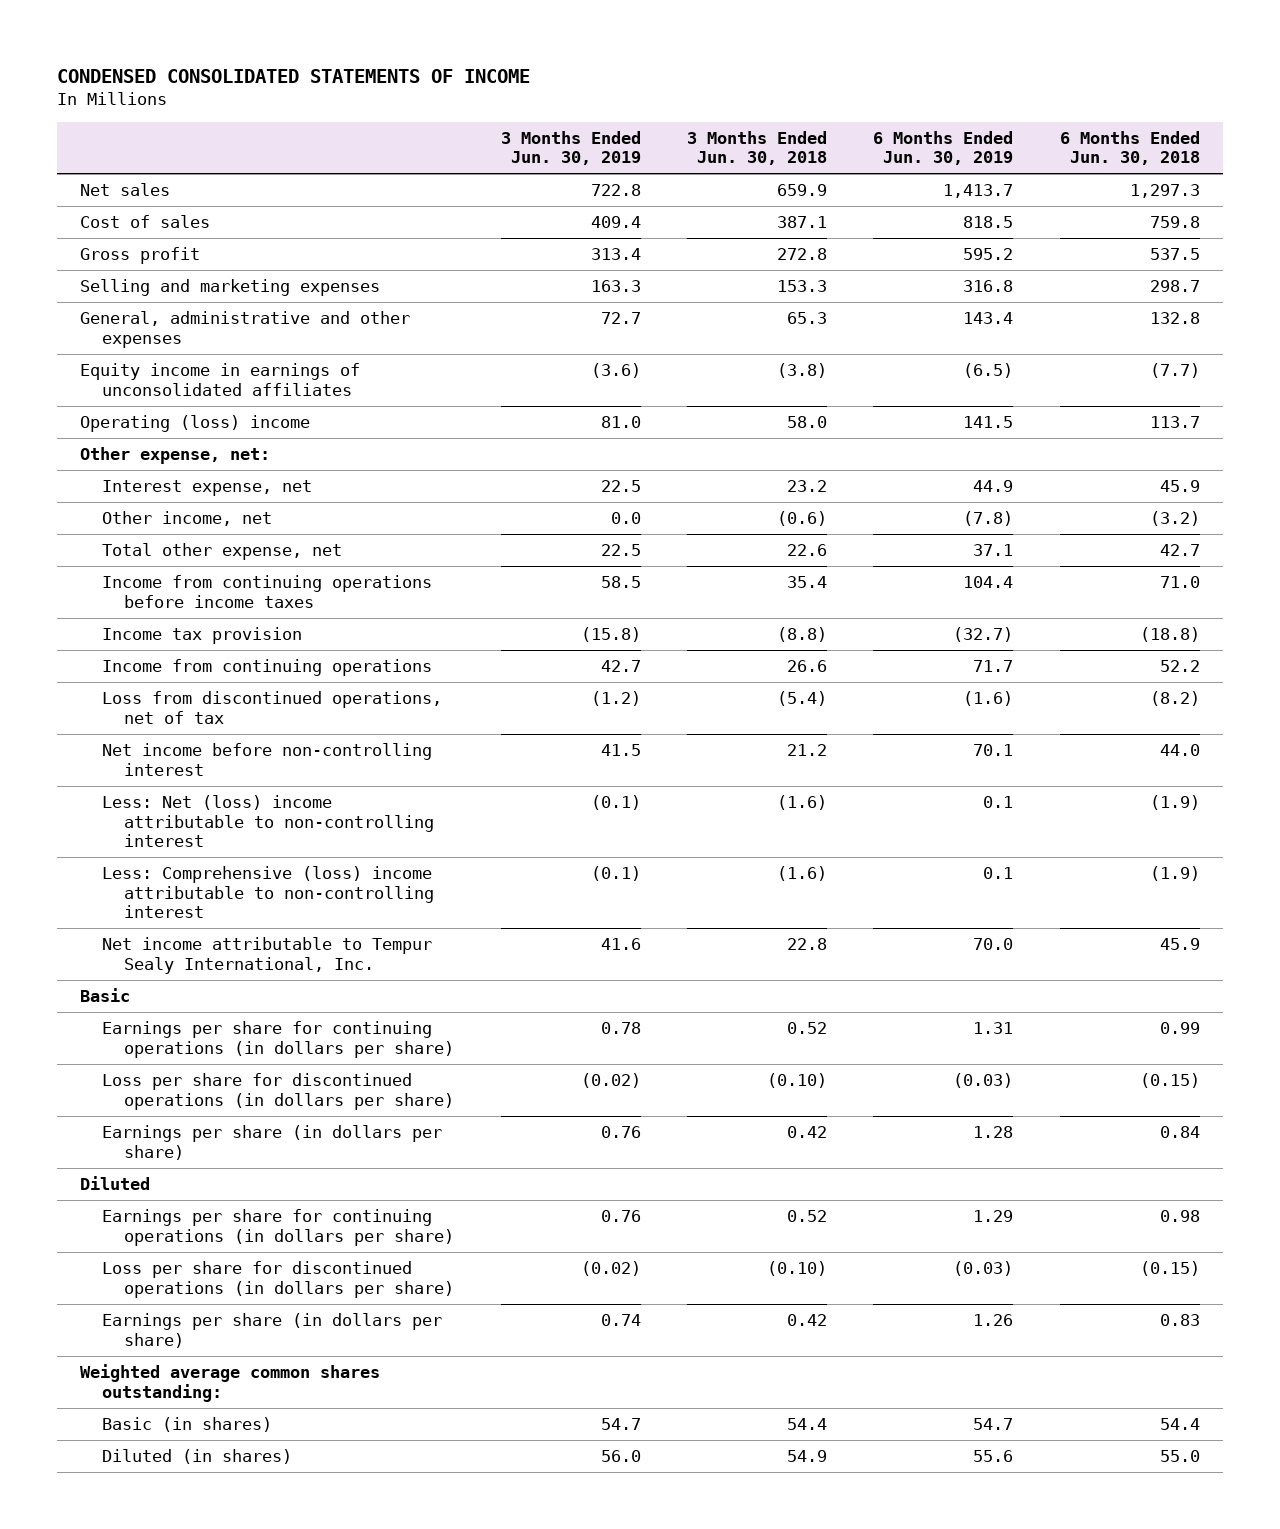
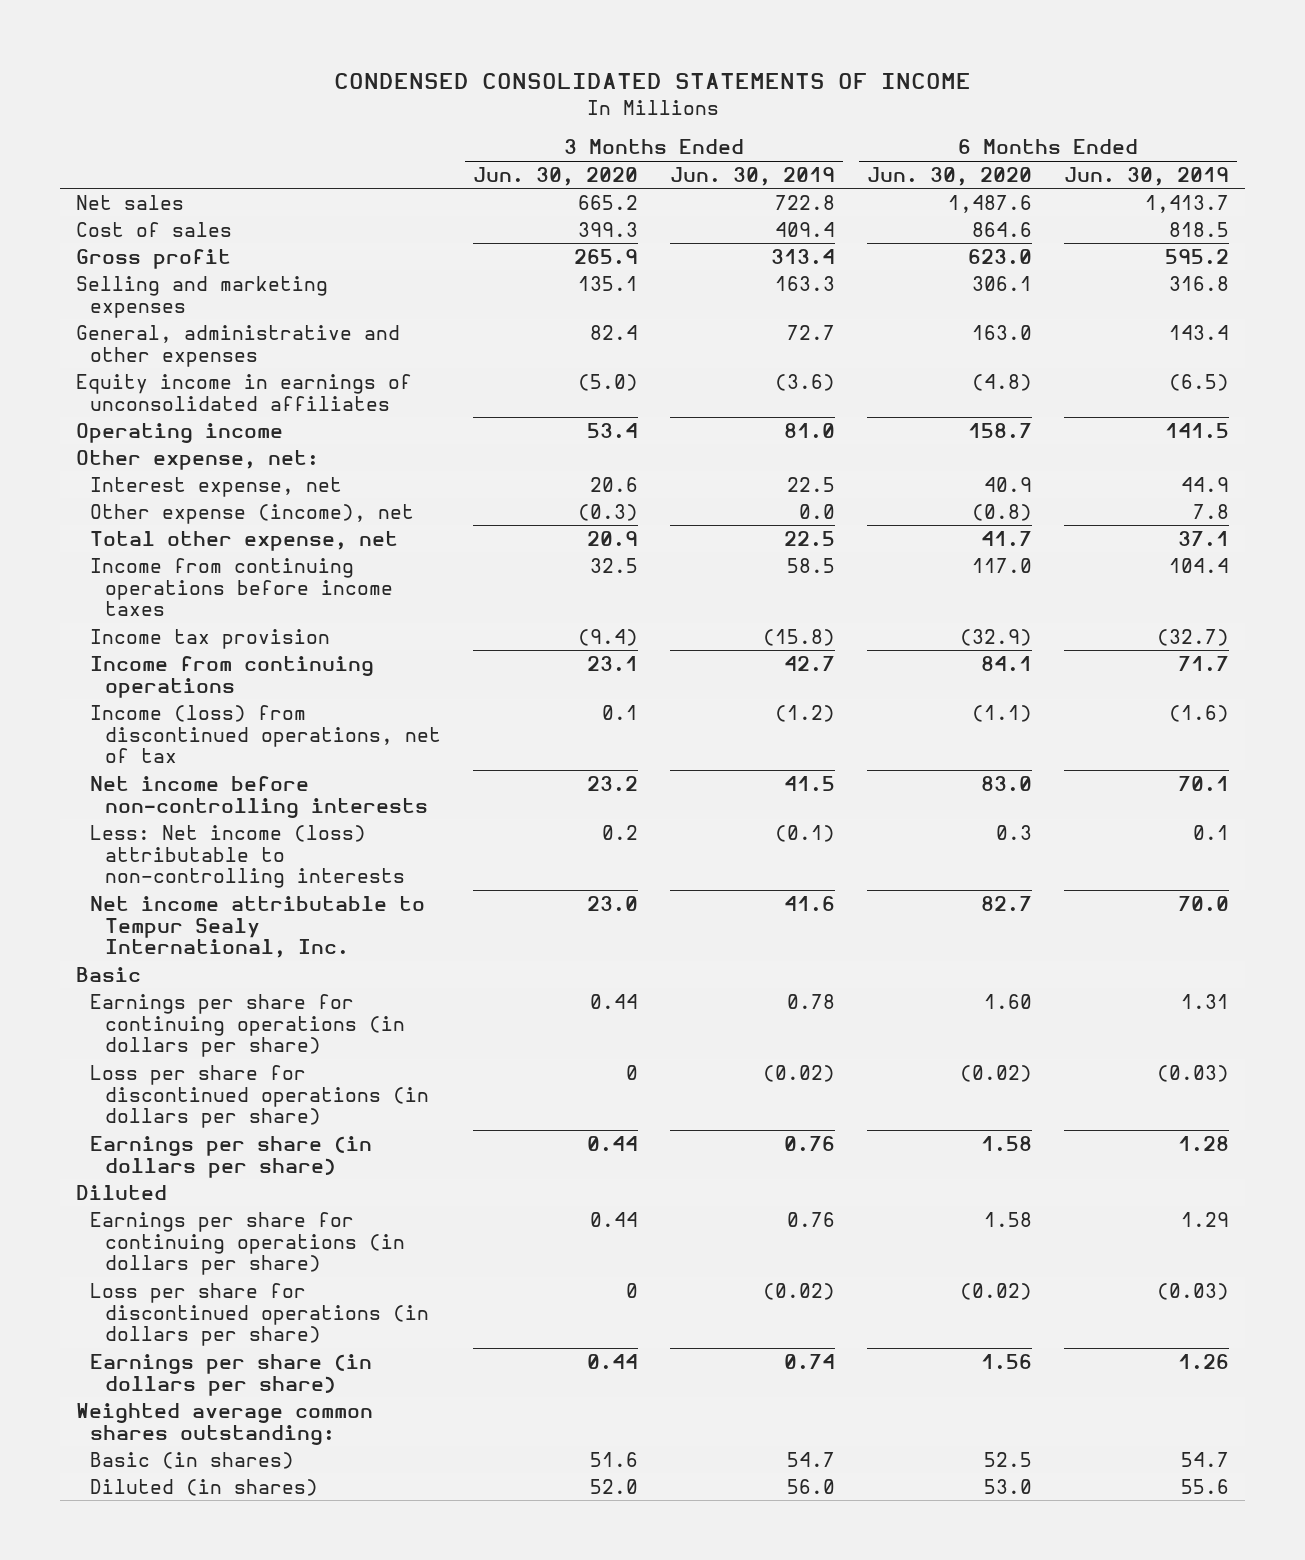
[687,130,828,166] 3 Months Ended Jun. 30, 2018 -> none
[1059,130,1200,166] 6 Months Ended Jun. 30, 2018 -> none
none -> [472,166,638,186] Jun. 30, 2020
none -> [866,166,1032,186] Jun. 30, 2020
[80,414,311,432] Operating (loss) income -> [76,422,284,443] Operating income
[102,510,273,526] Other income, net -> [90,503,415,524] Other expense (income), net
[963,510,1014,526] (7.8) -> [1192,503,1229,519] 7.8
[102,794,435,848] Less: Net (loss) income attributable to non-controlling interest -> none
[102,690,443,724] Loss from discontinued operations, net of tax -> [90,704,441,764] Income (loss) from discontinued operations, net of tax
[102,742,433,776] Net income before non-controlling interest -> [90,775,428,818] Net income before non-controlling interests
[102,865,435,919] Less: Comprehensive (loss) income attributable to non-controlling interest -> [90,824,405,889] Less: Net income (loss) attributable to non-controlling interests

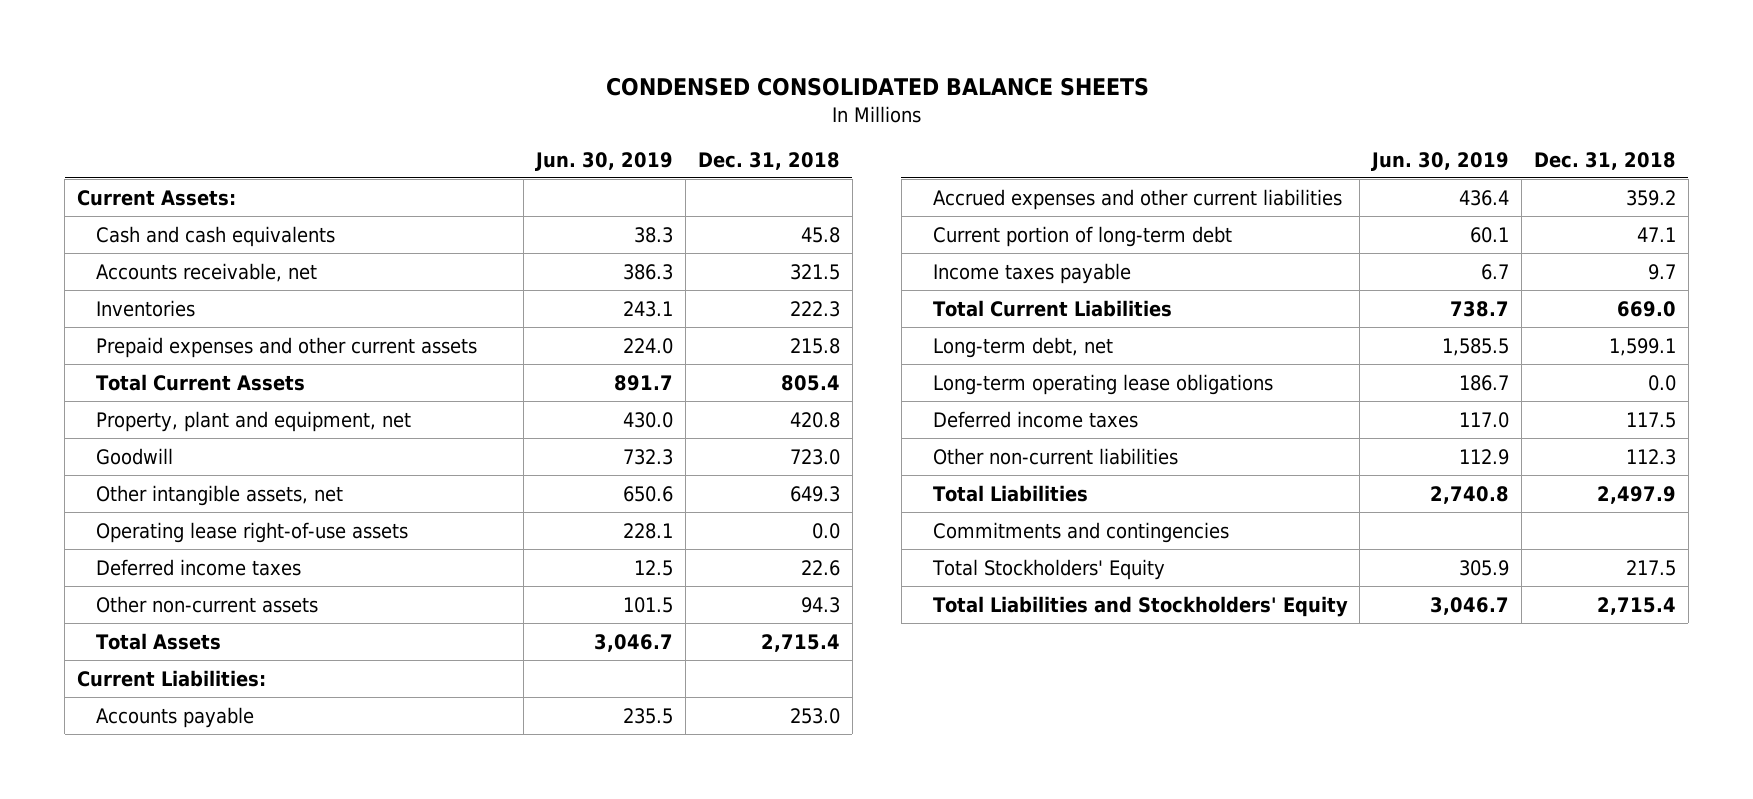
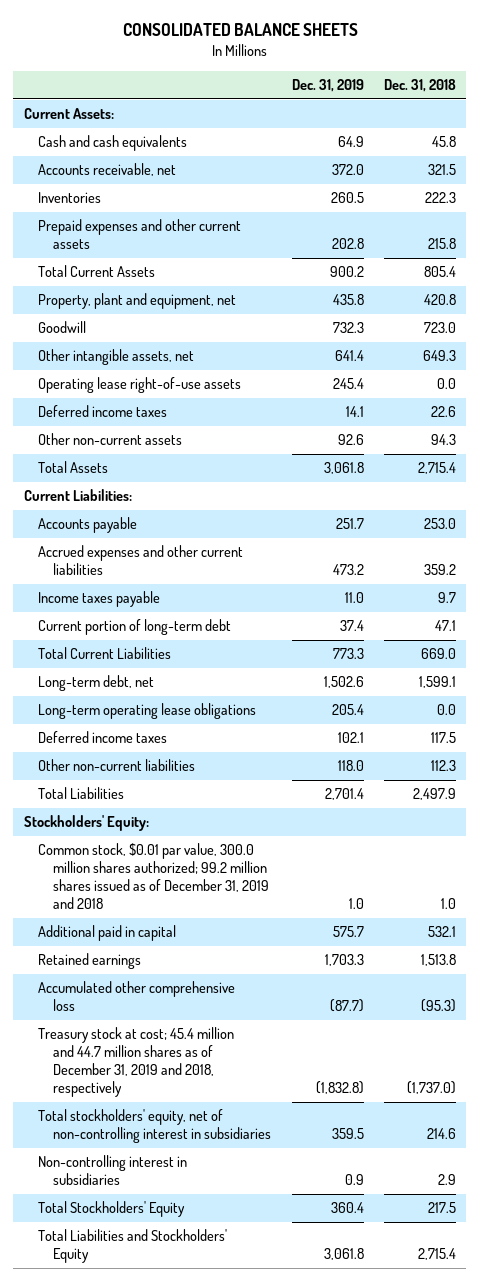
[605,77,1149,97] CONDENSED CONSOLIDATED BALANCE SHEETS -> [122,23,358,37] CONSOLIDATED BALANCE SHEETS
[534,151,673,171] Jun. 30, 2019 -> none
none -> [291,79,364,93] Dec. 31, 2019
[932,225,1232,247] Current portion of long-term debt -> [38,619,232,636] Current portion of long-term debt
[932,521,1229,543] Commitments and contingencies -> none
none -> [23,815,149,832] Stockholders' Equity:
none -> [38,843,270,910] Common stock, $0.01 par value, 300.0 million shares authorized; 99.2 million shares issued as of December 31, 2019 and 2018
none -> [38,925,177,942] Additional paid in capital
none -> [38,953,142,970] Retained earnings
none -> [38,981,236,1012] Accumulated other comprehensive loss
none -> [38,1027,235,1098] Treasury stock at cost; 45.4 million and 44.7 million shares as of December 31, 2019 and 2018, respectively
none -> [38,1109,272,1144] Total stockholders' equity, net of non-controlling interest in subsidiaries
none -> [38,1155,188,1186] Non-controlling interest in subsidiaries

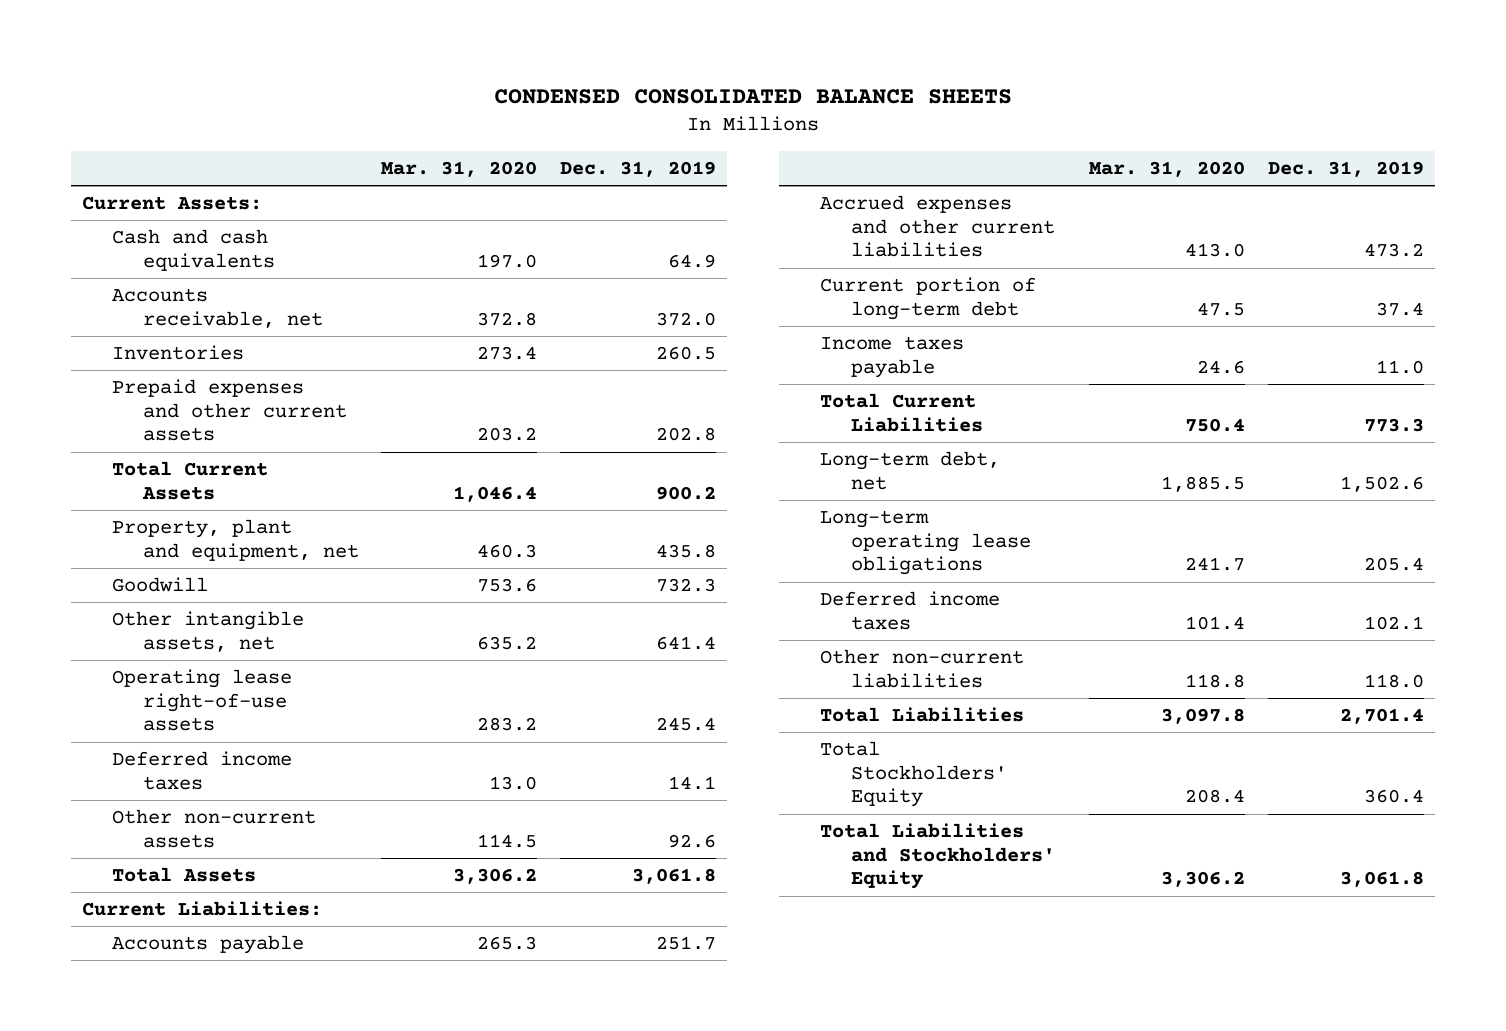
[122,23,358,37] CONSOLIDATED BALANCE SHEETS -> [494,88,1013,104] CONDENSED CONSOLIDATED BALANCE SHEETS
[384,79,457,93] Dec. 31, 2018 -> none
none -> [381,161,538,178] Mar. 31, 2020
[38,591,161,608] Income taxes payable -> [820,336,965,378] Income taxes payable
[23,815,149,832] Stockholders' Equity: -> none
[38,843,270,910] Common stock, $0.01 par value, 300.0 million shares authorized; 99.2 million shares issued as of December 31, 2019 and 2018 -> none
[38,925,177,942] Additional paid in capital -> none
[38,953,142,970] Retained earnings -> none
[38,981,236,1012] Accumulated other comprehensive loss -> none
[38,1027,235,1098] Treasury stock at cost; 45.4 million and 44.7 million shares as of December 31, 2019 and 2018, respectively -> none
[38,1109,272,1144] Total stockholders' equity, net of non-controlling interest in subsidiaries -> none
[38,1155,188,1186] Non-controlling interest in subsidiaries -> none

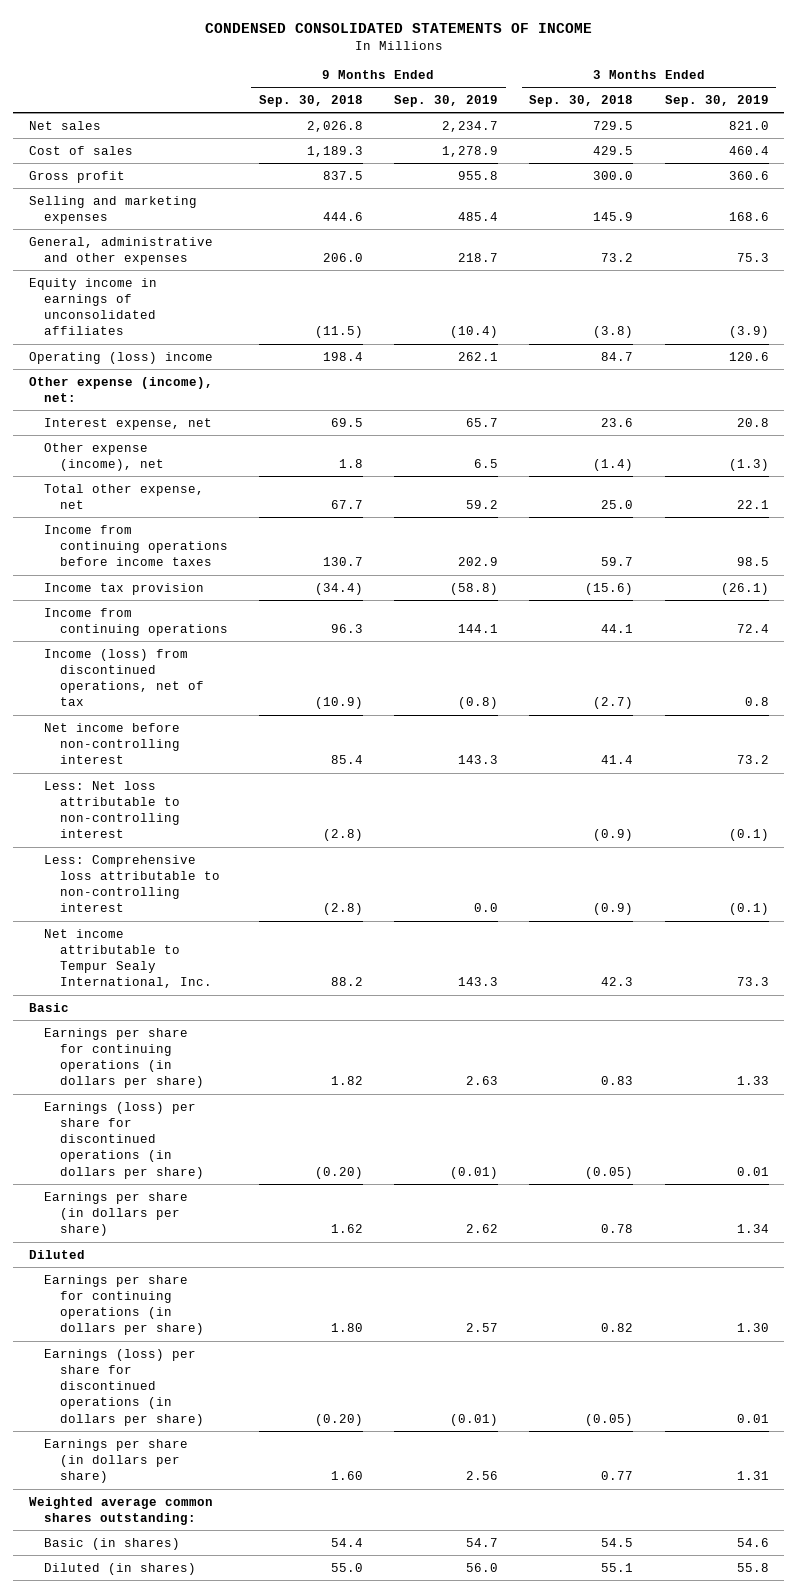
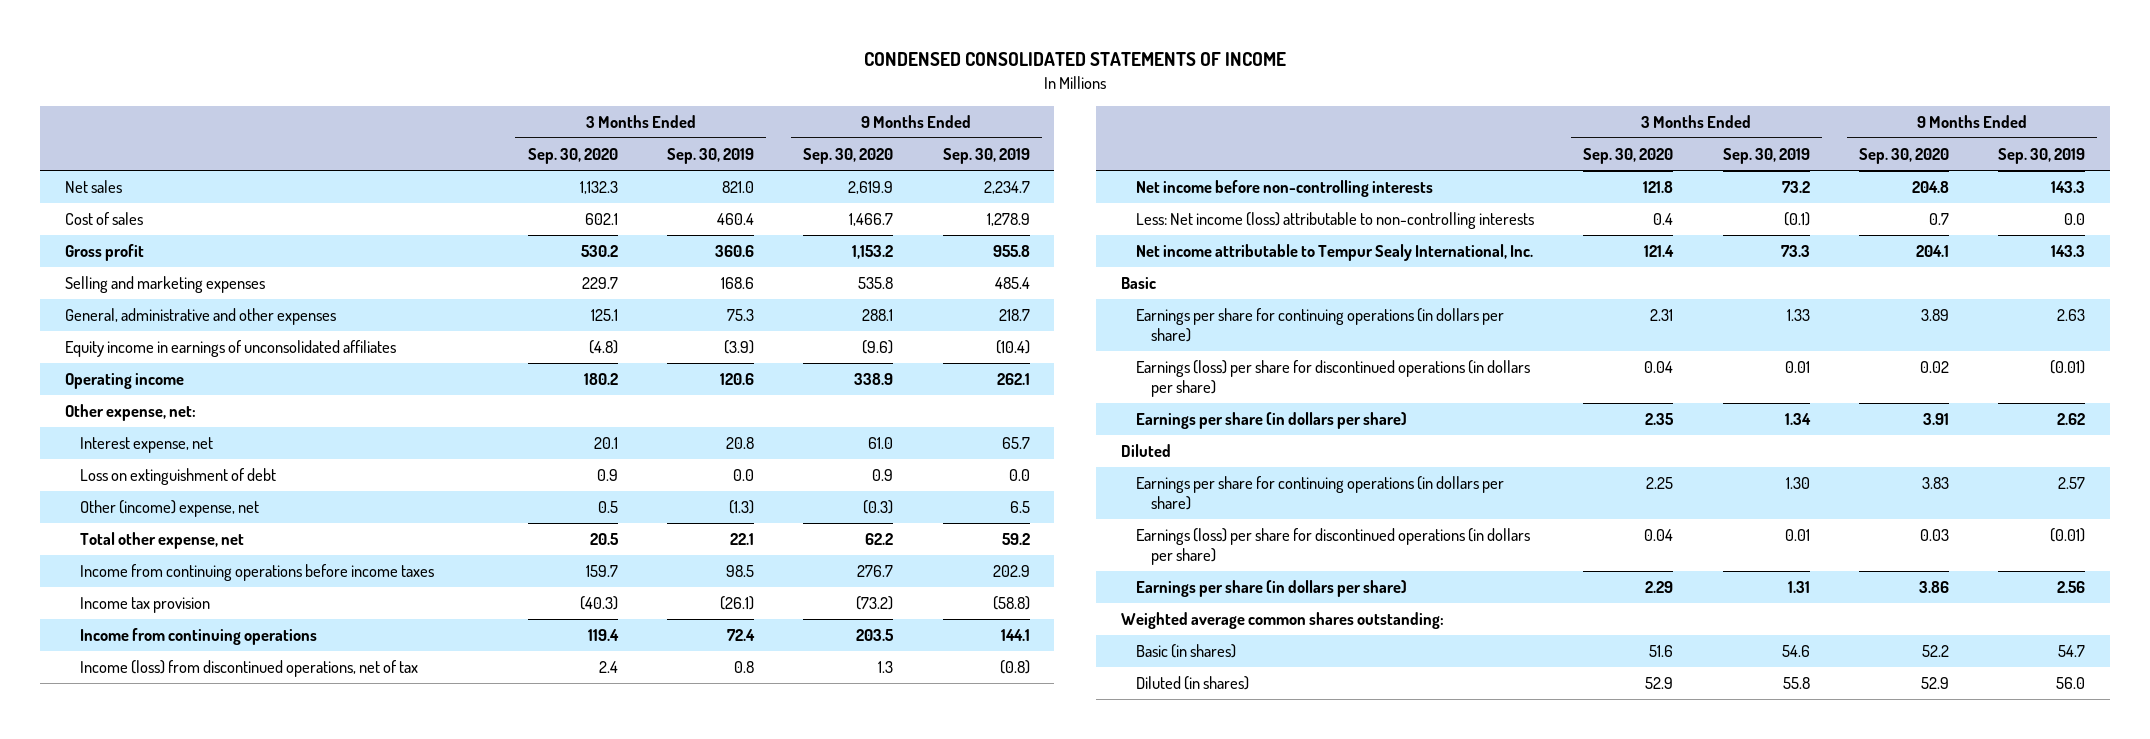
[258,94,363,107] Sep. 30, 2018 -> none
[529,94,634,107] Sep. 30, 2018 -> none
none -> [527,148,618,165] Sep. 30, 2020
none -> [803,148,894,165] Sep. 30, 2020
[29,351,214,364] Operating (loss) income -> [64,373,184,390] Operating income
[29,376,214,402] Other expense (income), net: -> [64,404,196,422] Other expense, net:
none -> [80,468,277,486] Loss on extinguishment of debt
[44,442,164,471] Other expense (income), net -> [80,500,260,518] Other (income) expense, net
[44,780,180,839] Less: Net loss attributable to non-controlling interest -> none
[44,722,181,765] Net income before non-controlling interest -> [1136,180,1434,198] Net income before non-controlling interests
[44,854,220,913] Less: Comprehensive loss attributable to non-controlling interest -> [1136,212,1535,230] Less: Net income (loss) attributable to non-controlling interests

